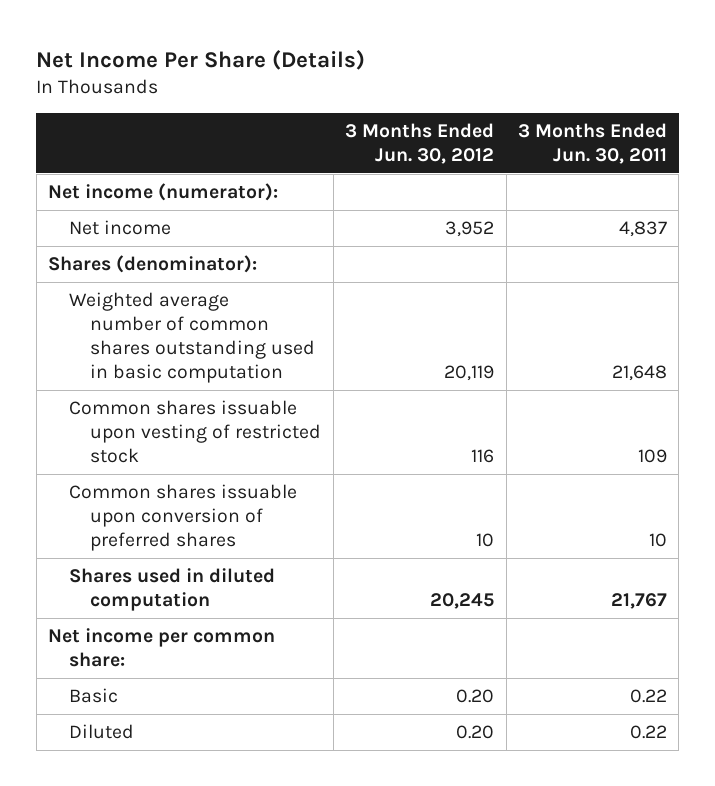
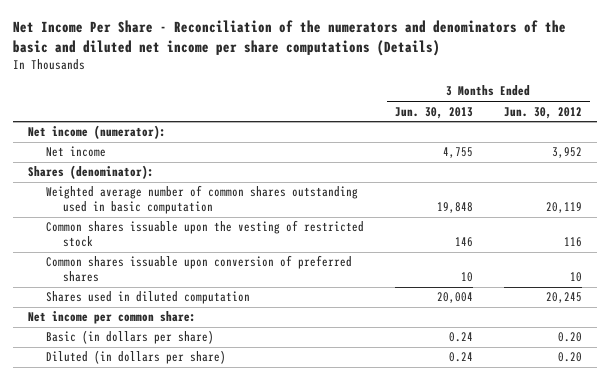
[36,49,366,70] Net Income Per Share (Details) -> [12,20,566,56] Net Income Per Share - Reconciliation of the numerators and denominators of the basic and diluted net income per share computations (Details)
[517,123,667,164] 3 Months Ended Jun. 30, 2011 -> none
none -> [394,106,473,119] Jun. 30, 2013
[69,400,322,463] Common shares issuable upon vesting of restricted stock -> [45,220,364,247] Common shares issuable upon the vesting of restricted stock
[69,688,119,704] Basic -> [45,330,214,345] Basic (in dollars per share)
[69,724,135,740] Diluted -> [45,350,226,365] Diluted (in dollars per share)

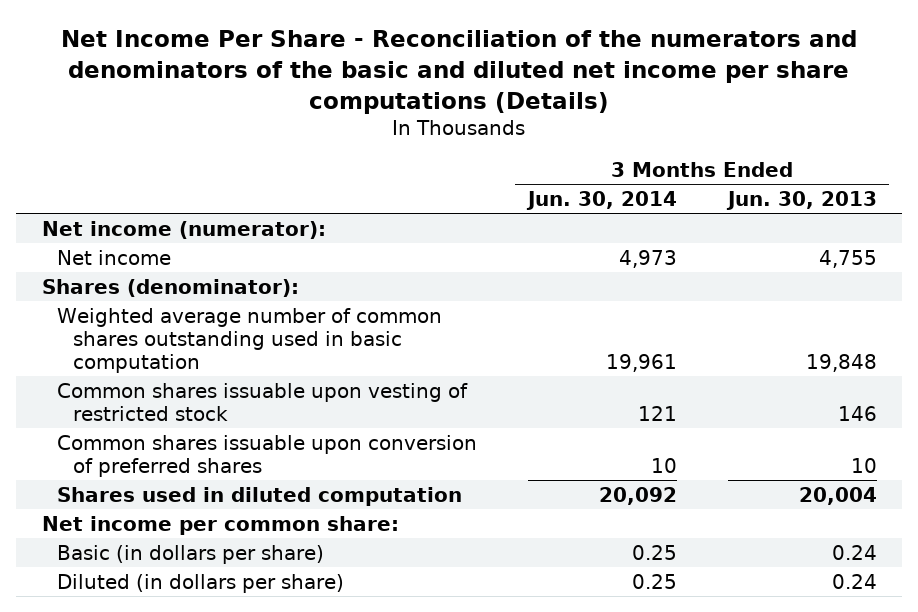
[503,106,582,119] Jun. 30, 2012 -> none
none -> [525,190,677,210] Jun. 30, 2014
[45,220,364,247] Common shares issuable upon the vesting of restricted stock -> [57,382,469,421] Common shares issuable upon vesting of restricted stock

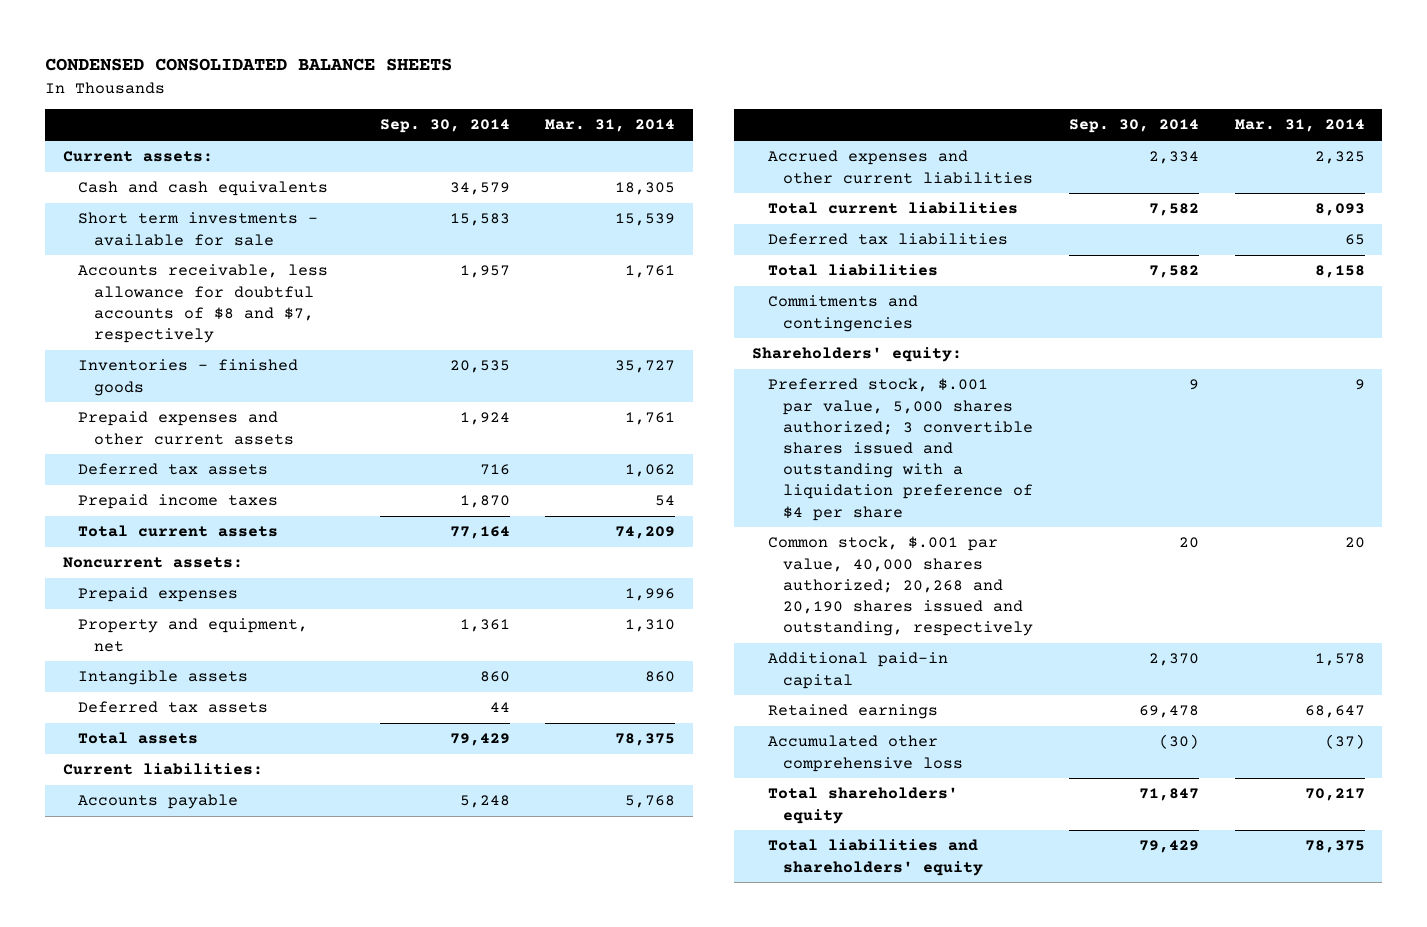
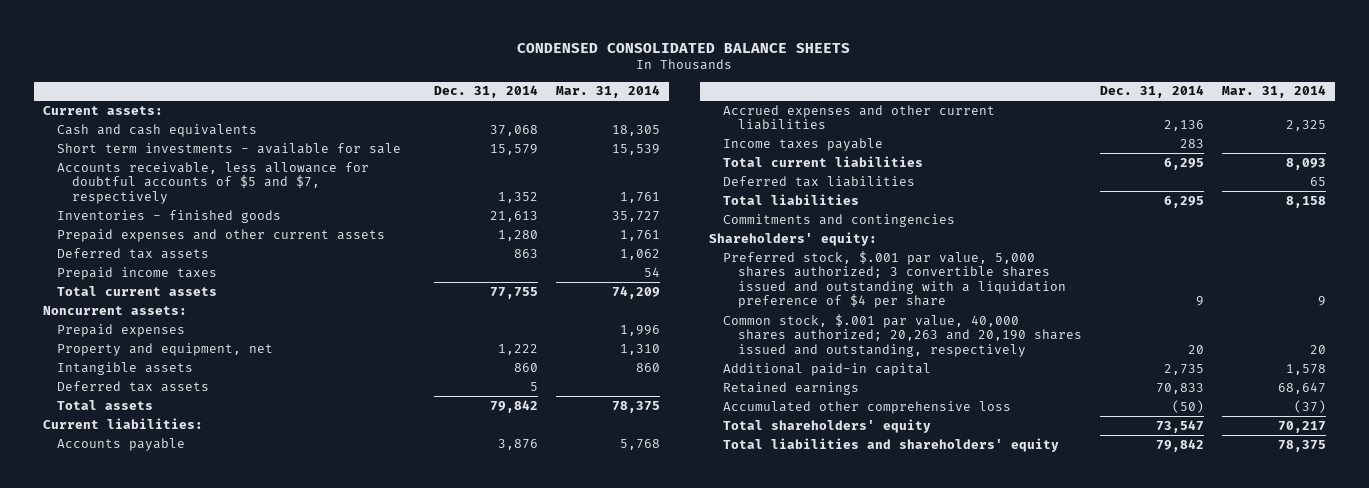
[379,119,510,134] Sep. 30, 2014 -> none
none -> [433,85,538,99] Dec. 31, 2014
[78,264,329,343] Accounts receivable, less allowance for doubtful accounts of $8 and $7, respectively -> [57,161,370,204] Accounts receivable, less allowance for doubtful accounts of $5 and $7, respectively
none -> [723,137,884,151] Income taxes payable
[767,536,1034,637] Common stock, $.001 par value, 40,000 shares authorized; 20,268 and 20,190 shares issued and outstanding, respectively -> [723,313,1082,357] Common stock, $.001 par value, 40,000 shares authorized; 20,263 and 20,190 shares issued and outstanding, respectively

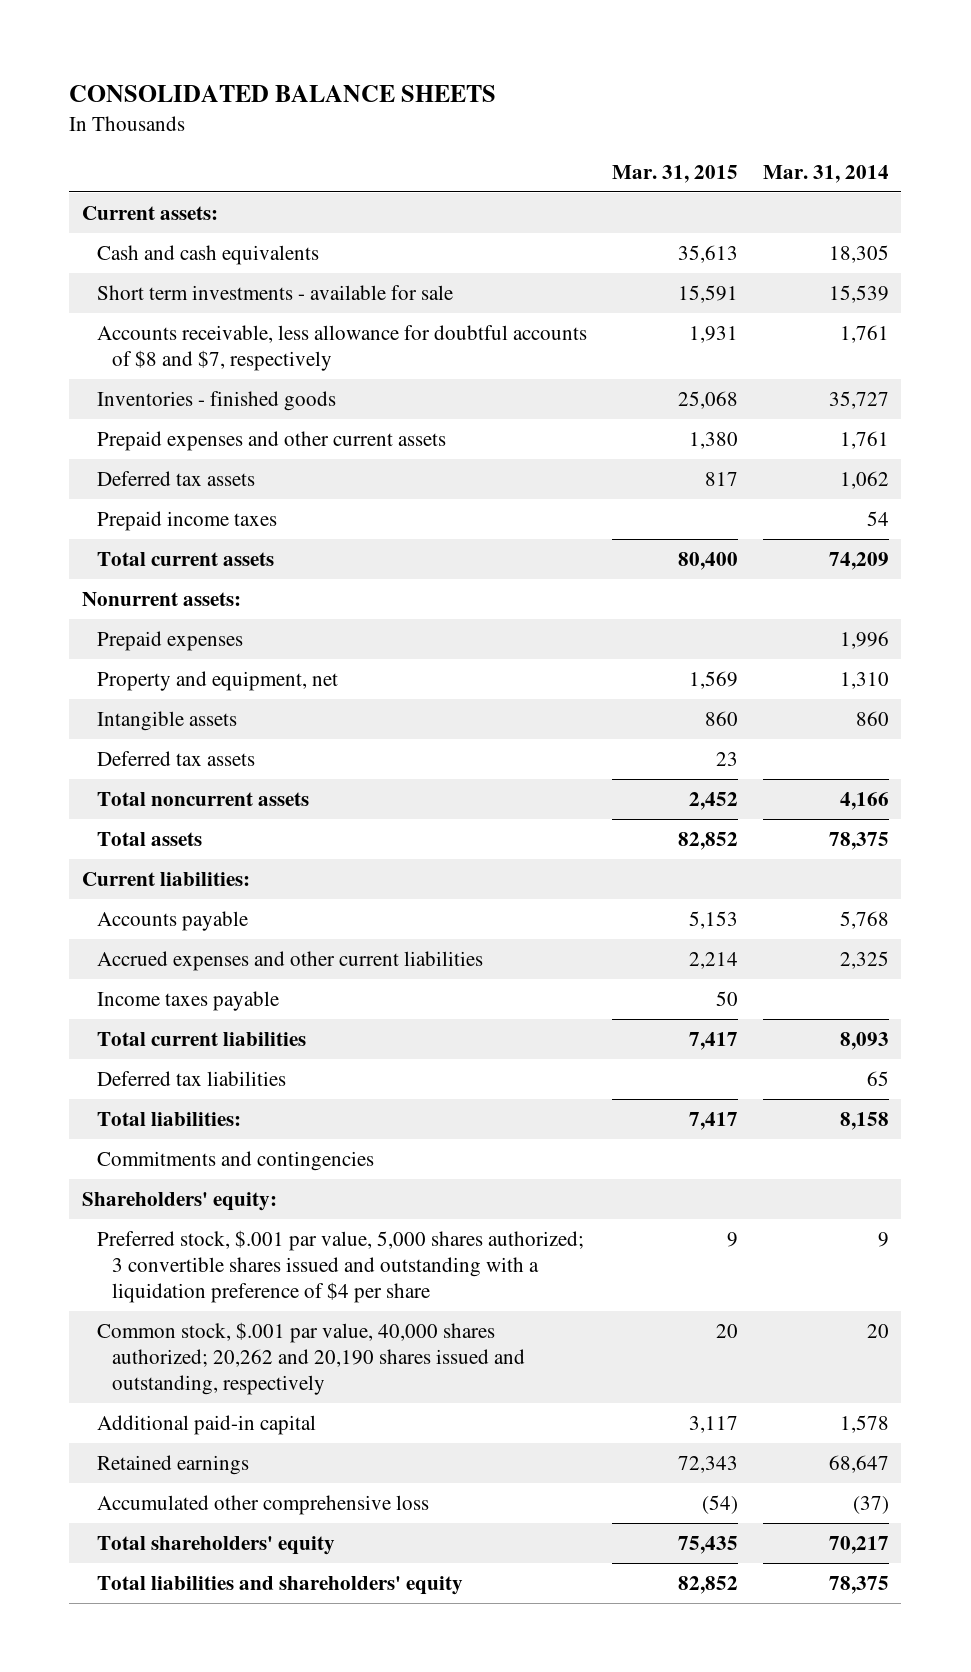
[517,42,851,53] CONDENSED CONSOLIDATED BALANCE SHEETS -> [69,85,497,103] CONSOLIDATED BALANCE SHEETS
[433,85,538,99] Dec. 31, 2014 -> none
none -> [611,164,738,183] Mar. 31, 2015
[57,161,370,204] Accounts receivable, less allowance for doubtful accounts of $5 and $7, respectively -> [96,324,587,372] Accounts receivable, less allowance for doubtful accounts of $8 and $7, respectively
[42,305,187,315] Noncurrent assets: -> [81,591,241,606] Nonurrent assets:
none -> [96,791,309,806] Total noncurrent assets
[723,193,860,205] Total liabilities -> [96,1111,241,1126] Total liabilities:
[723,313,1082,357] Common stock, $.001 par value, 40,000 shares authorized; 20,263 and 20,190 shares issued and outstanding, respectively -> [96,1321,525,1396] Common stock, $.001 par value, 40,000 shares authorized; 20,262 and 20,190 shares issued and outstanding, respectively

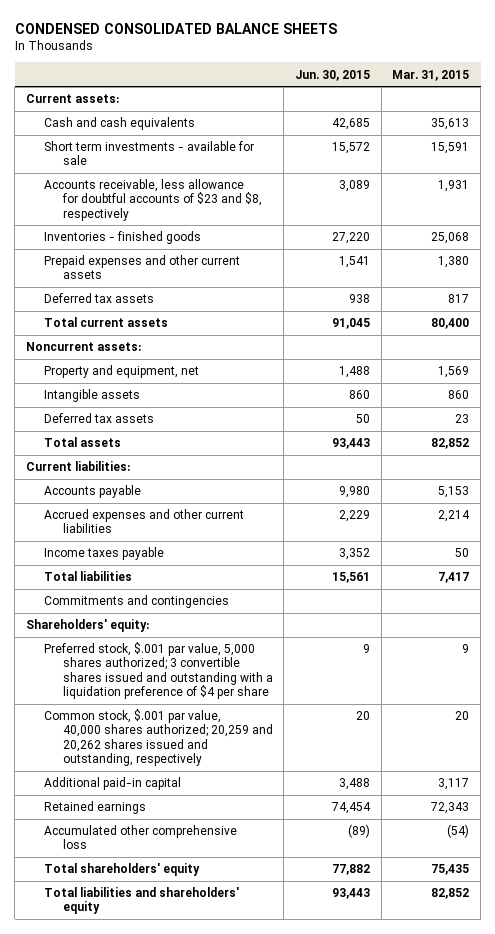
[69,85,497,103] CONSOLIDATED BALANCE SHEETS -> [14,22,337,34] CONDENSED CONSOLIDATED BALANCE SHEETS
[762,164,889,183] Mar. 31, 2014 -> none
none -> [295,69,371,81] Jun. 30, 2015
[96,324,587,372] Accounts receivable, less allowance for doubtful accounts of $8 and $7, respectively -> [44,179,262,221] Accounts receivable, less allowance for doubtful accounts of $23 and $8, respectively
[96,510,277,531] Prepaid income taxes -> none
[96,630,243,651] Prepaid expenses -> none
[81,591,241,606] Nonurrent assets: -> [25,342,141,352] Noncurrent assets:
[96,791,309,806] Total noncurrent assets -> none
[96,1031,306,1046] Total current liabilities -> none
[96,1070,286,1086] Deferred tax liabilities -> none
[96,1111,241,1126] Total liabilities: -> [44,571,133,582] Total liabilities
[96,1321,525,1396] Common stock, $.001 par value, 40,000 shares authorized; 20,262 and 20,190 shares issued and outstanding, respectively -> [44,709,273,767] Common stock, $.001 par value, 40,000 shares authorized; 20,259 and 20,262 shares issued and outstanding, respectively

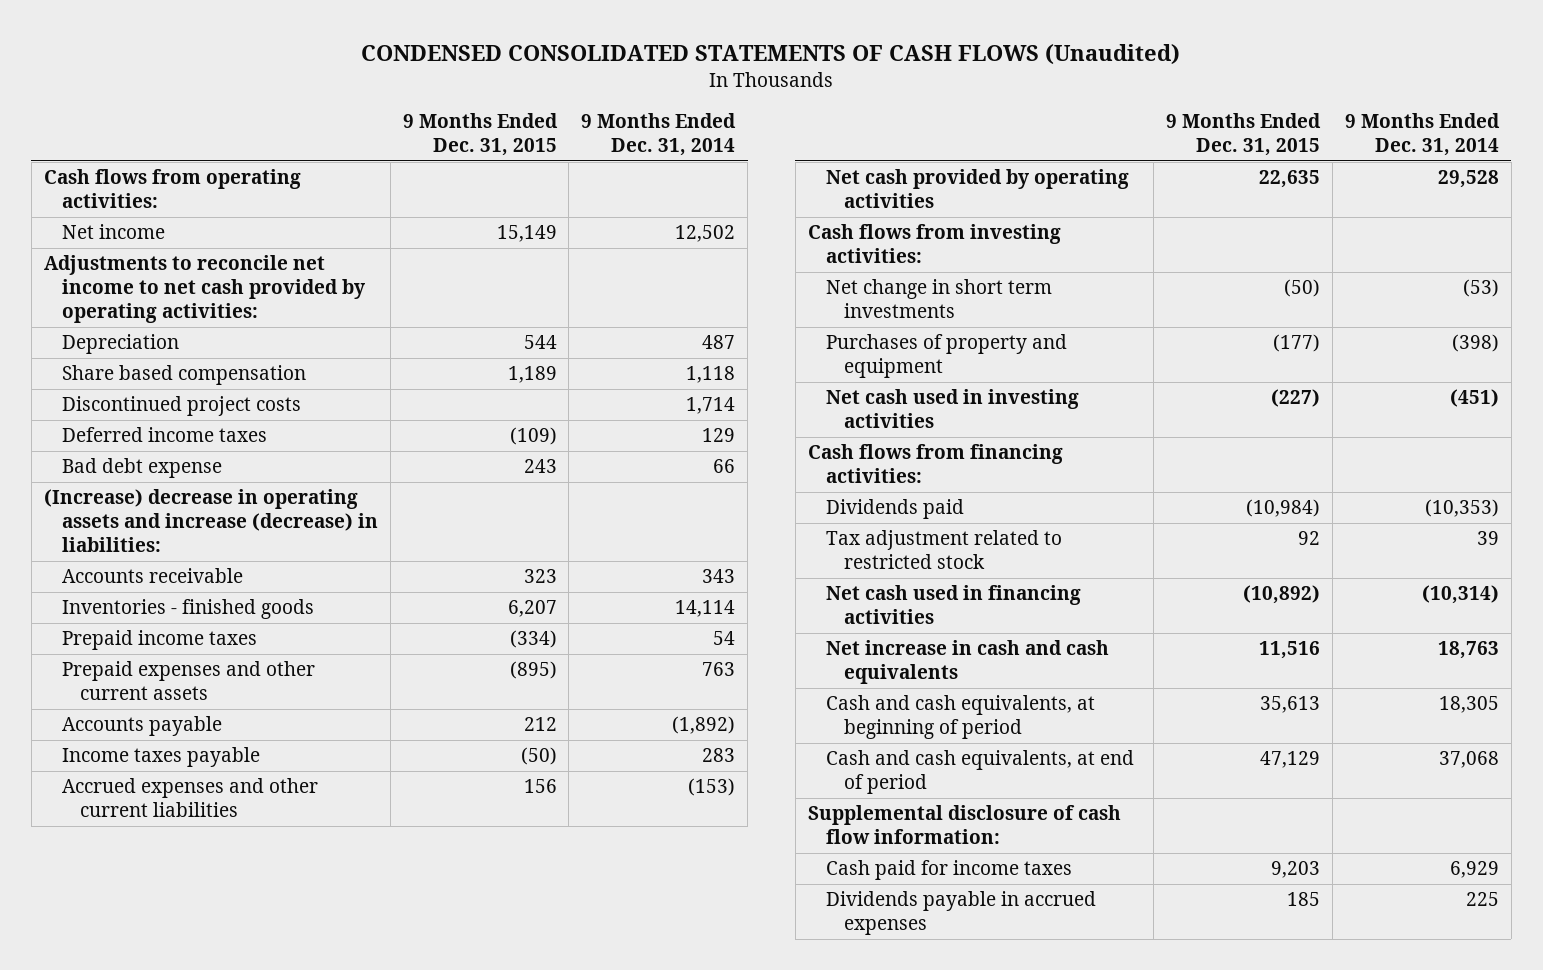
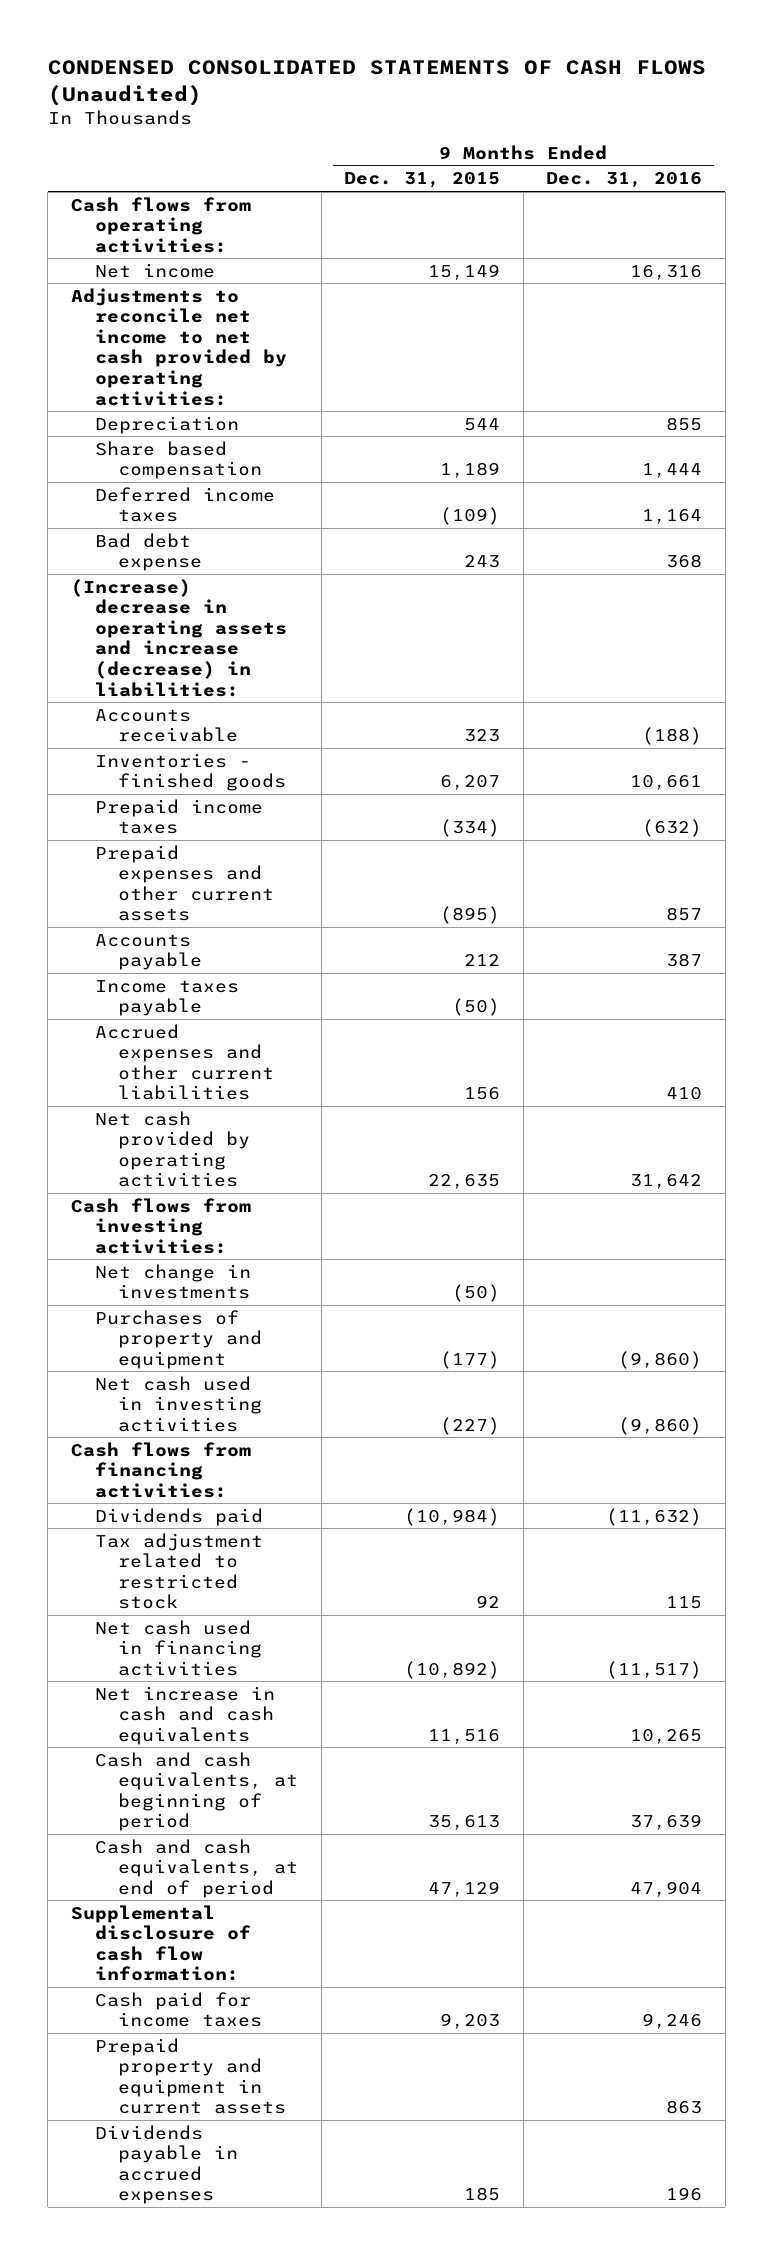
[581,113,737,156] 9 Months Ended Dec. 31, 2014 -> none
none -> [546,172,703,189] Dec. 31, 2016
[61,396,301,417] Discontinued project costs -> none
[825,279,1052,319] Net change in short term investments -> [94,1263,251,1300] Net change in investments
none -> [94,2037,287,2115] Prepaid property and equipment in current assets

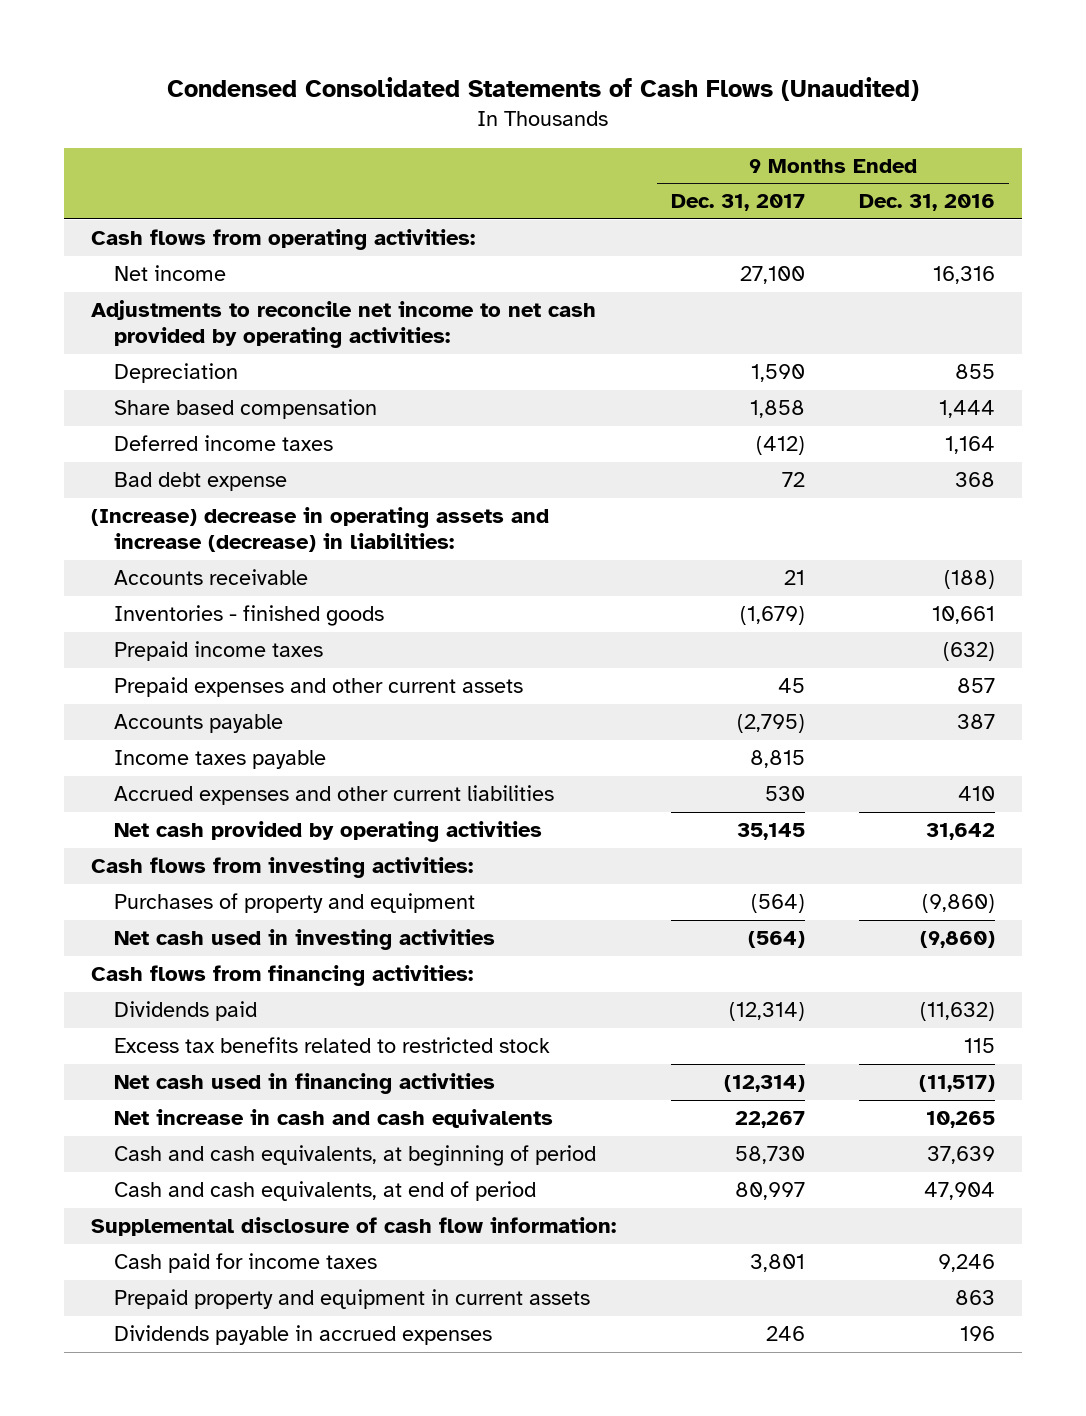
[47,60,706,106] CONDENSED CONSOLIDATED STATEMENTS OF CASH FLOWS (Unaudited) -> [167,77,920,102] Condensed Consolidated Statements of Cash Flows (Unaudited)
[344,172,501,189] Dec. 31, 2015 -> none
none -> [670,194,805,212] Dec. 31, 2017
[94,1263,251,1300] Net change in investments -> none
[94,1532,263,1610] Tax adjustment related to restricted stock -> [114,1037,551,1054] Excess tax benefits related to restricted stock

